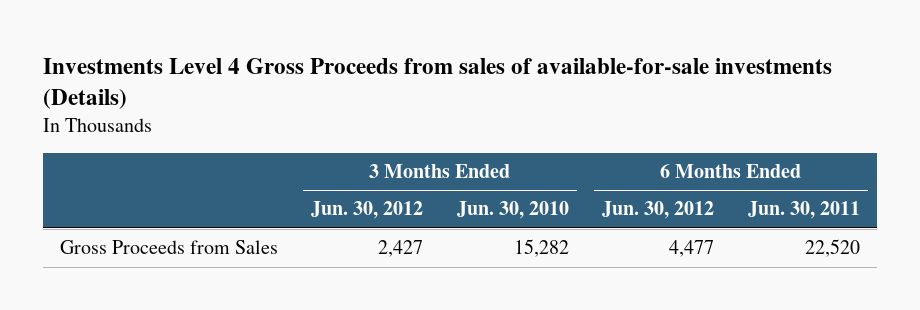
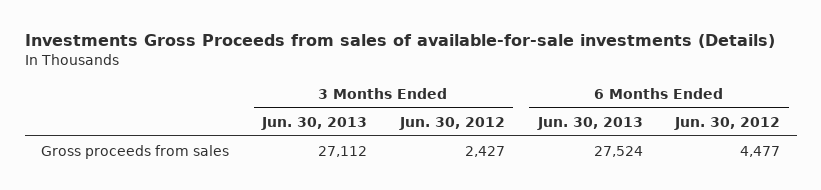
[43,58,833,110] Investments Level 4 Gross Proceeds from sales of available-for-sale investments (Details) -> [24,34,775,49] Investments Gross Proceeds from sales of available-for-sale investments (Details)
[456,201,569,220] Jun. 30, 2010 -> none
[747,201,860,220] Jun. 30, 2011 -> none
none -> [260,116,367,130] Jun. 30, 2013
none -> [536,116,643,130] Jun. 30, 2013
[59,240,278,255] Gross Proceeds from Sales -> [40,145,229,160] Gross proceeds from sales

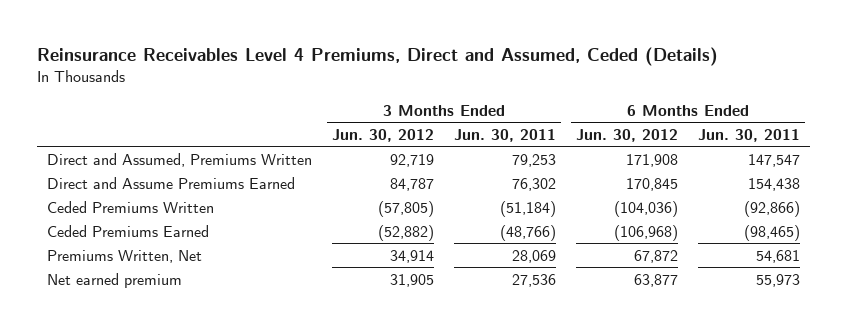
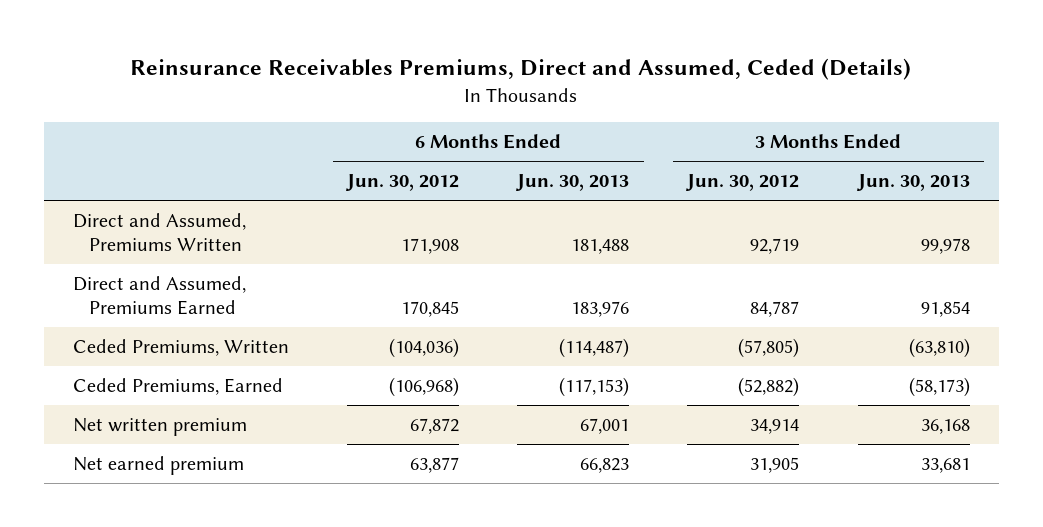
[37,47,719,67] Reinsurance Receivables Level 4 Premiums, Direct and Assumed, Ceded (Details) -> [130,58,912,81] Reinsurance Receivables Premiums, Direct and Assumed, Ceded (Details)
[453,128,556,142] Jun. 30, 2011 -> none
[697,128,800,142] Jun. 30, 2011 -> none
none -> [515,174,630,192] Jun. 30, 2013
none -> [855,174,970,192] Jun. 30, 2013
[47,176,296,189] Direct and Assume Premiums Earned -> [73,276,247,315] Direct and Assumed, Premiums Earned
[47,200,215,213] Ceded Premiums Written -> [73,339,290,357] Ceded Premiums, Written
[47,224,210,237] Ceded Premiums Earned -> [73,378,284,396] Ceded Premiums, Earned
[47,249,203,263] Premiums Written, Net -> [73,418,248,437] Net written premium

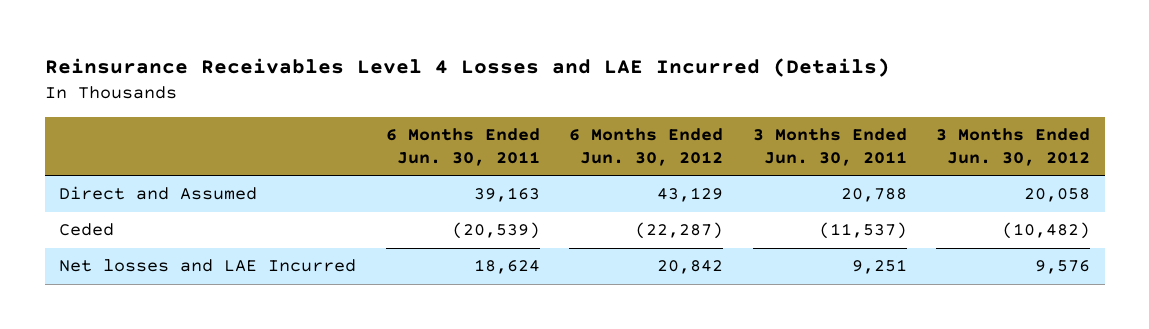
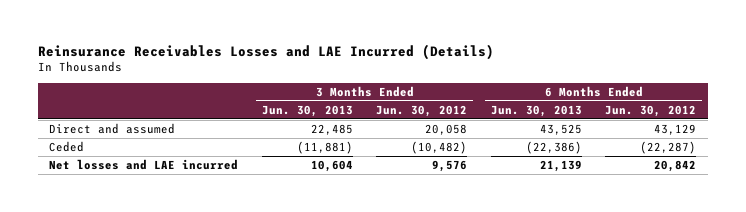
[44,58,890,78] Reinsurance Receivables Level 4 Losses and LAE Incurred (Details) -> [37,43,494,60] Reinsurance Receivables Losses and LAE Incurred (Details)
[385,128,540,166] 6 Months Ended Jun. 30, 2011 -> none
[752,128,907,166] 3 Months Ended Jun. 30, 2011 -> none
none -> [261,104,353,117] Jun. 30, 2013
none -> [490,104,582,117] Jun. 30, 2013
[59,186,258,201] Direct and Assumed -> [49,122,176,134] Direct and assumed
[59,259,357,273] Net losses and LAE Incurred -> [49,158,239,170] Net losses and LAE incurred

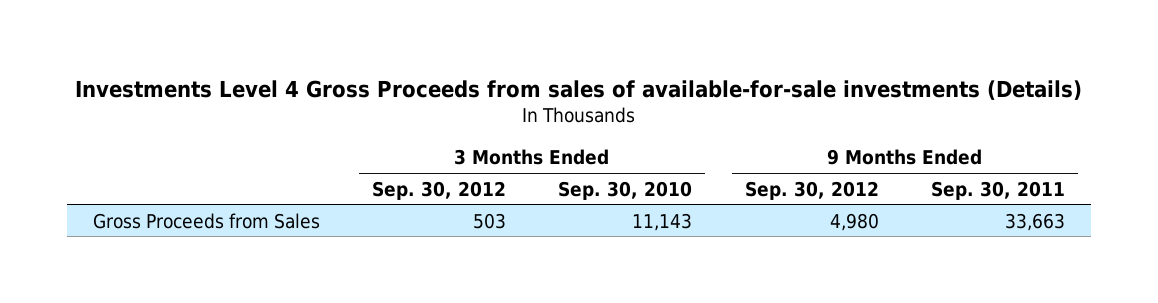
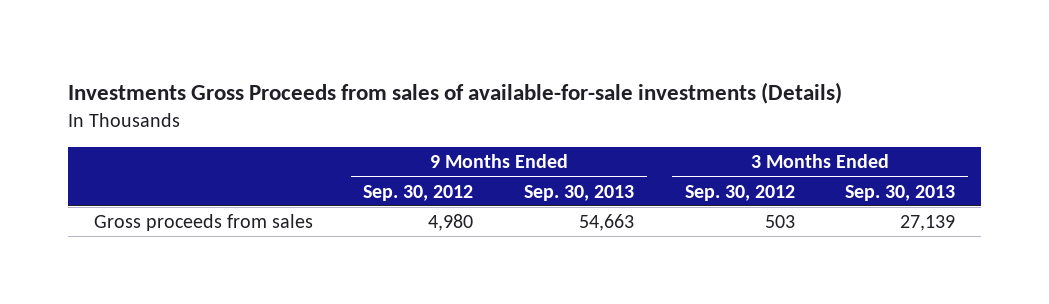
[74,79,1082,100] Investments Level 4 Gross Proceeds from sales of available-for-sale investments (Details) -> [68,81,843,104] Investments Gross Proceeds from sales of available-for-sale investments (Details)
[558,180,693,200] Sep. 30, 2010 -> none
[930,180,1065,200] Sep. 30, 2011 -> none
none -> [524,184,635,201] Sep. 30, 2013
none -> [845,184,956,201] Sep. 30, 2013
[92,212,320,229] Gross Proceeds from Sales -> [93,214,313,232] Gross proceeds from sales

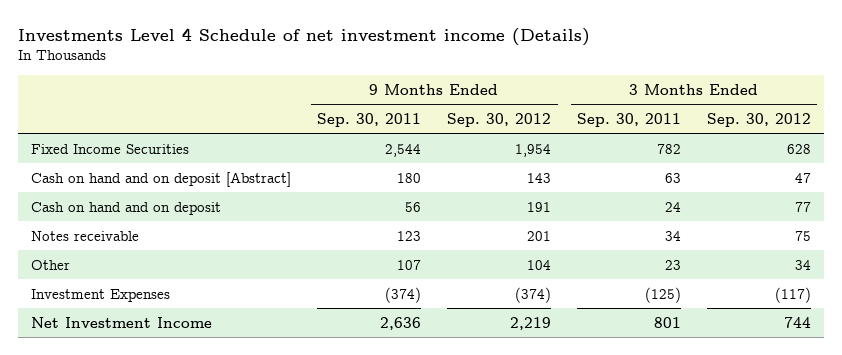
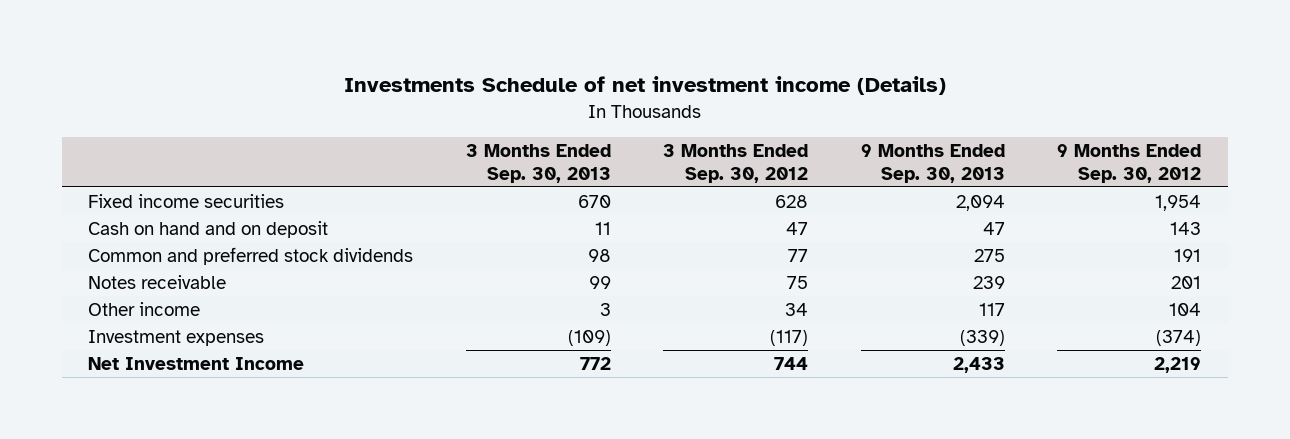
[18,27,591,46] Investments Level 4 Schedule of net investment income (Details) -> [343,75,946,95] Investments Schedule of net investment income (Details)
[317,112,422,127] Sep. 30, 2011 -> none
[577,112,682,127] Sep. 30, 2011 -> none
none -> [465,143,611,183] 3 Months Ended Sep. 30, 2013
none -> [860,143,1005,183] 9 Months Ended Sep. 30, 2013
[31,143,190,154] Fixed Income Securities -> [88,194,285,209] Fixed income securities
[31,171,292,187] Cash on hand and on deposit [Abstract] -> [88,221,329,239] Cash on hand and on deposit
[31,201,222,215] Cash on hand and on deposit -> [88,247,414,266] Common and preferred stock dividends
[31,259,71,270] Other -> [88,302,201,317] Other income
[31,288,171,302] Investment Expenses -> [88,330,265,347] Investment expenses

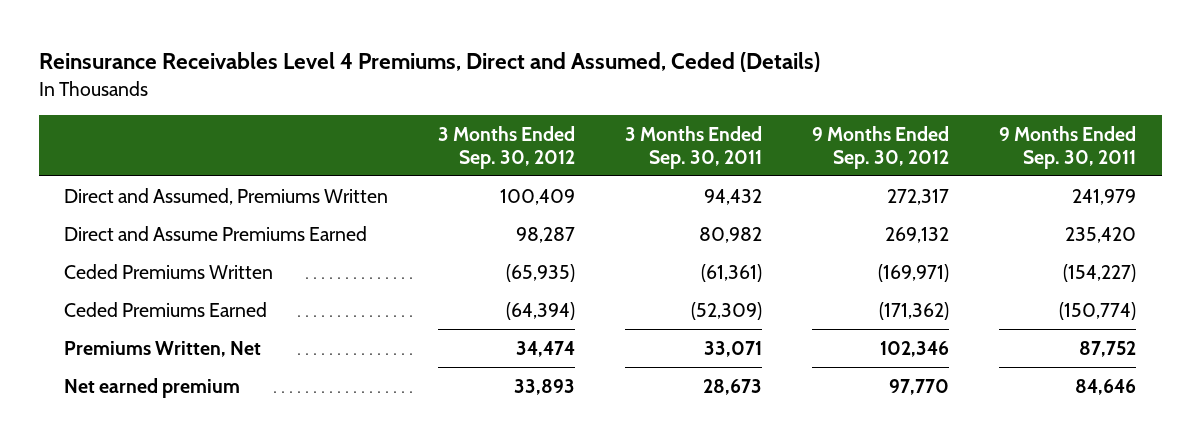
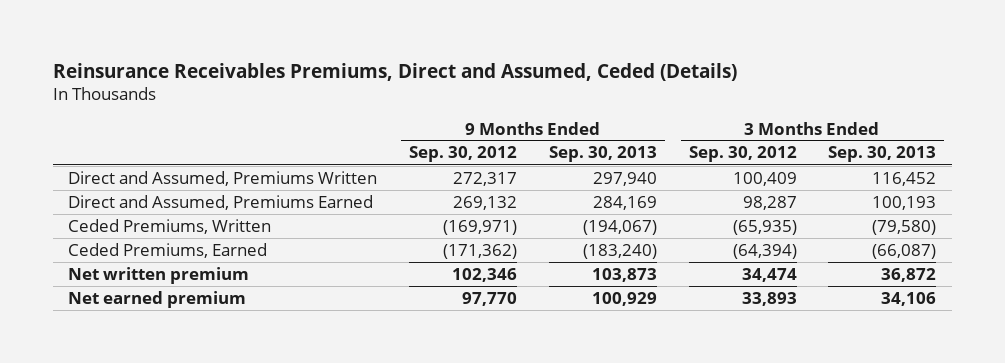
[38,52,820,73] Reinsurance Receivables Level 4 Premiums, Direct and Assumed, Ceded (Details) -> [52,63,737,82] Reinsurance Receivables Premiums, Direct and Assumed, Ceded (Details)
[625,125,763,169] 3 Months Ended Sep. 30, 2011 -> none
[999,125,1137,169] 9 Months Ended Sep. 30, 2011 -> none
none -> [548,146,657,163] Sep. 30, 2013
none -> [828,146,937,163] Sep. 30, 2013
[63,225,367,241] Direct and Assume Premiums Earned -> [68,194,374,210] Direct and Assumed, Premiums Earned
[63,263,273,279] Ceded Premiums Written -> [68,218,272,234] Ceded Premiums, Written
[63,301,267,317] Ceded Premiums Earned -> [68,242,268,258] Ceded Premiums, Earned
[63,340,261,357] Premiums Written, Net -> [68,266,250,284] Net written premium

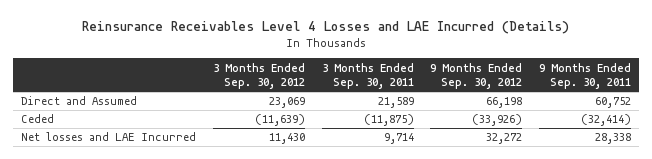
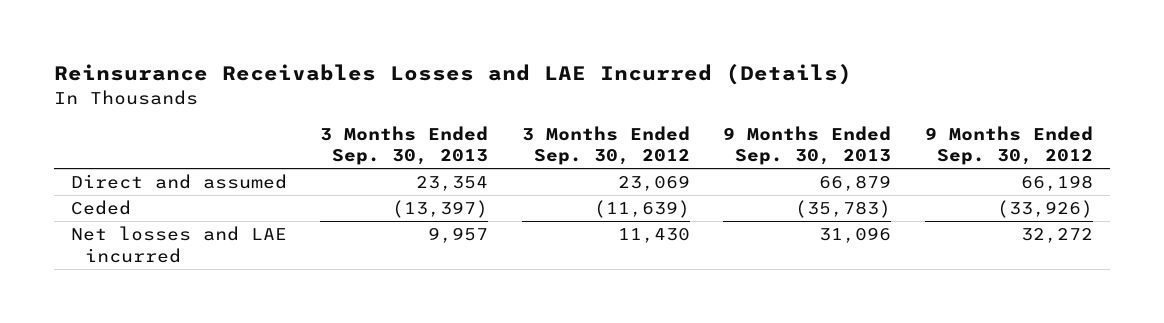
[82,21,570,35] Reinsurance Receivables Level 4 Losses and LAE Incurred (Details) -> [53,64,852,86] Reinsurance Receivables Losses and LAE Incurred (Details)
[321,62,414,90] 3 Months Ended Sep. 30, 2011 -> none
[538,62,631,90] 9 Months Ended Sep. 30, 2011 -> none
none -> [320,125,489,166] 3 Months Ended Sep. 30, 2013
none -> [723,125,892,166] 9 Months Ended Sep. 30, 2013
[21,96,138,106] Direct and Assumed -> [70,174,287,190] Direct and assumed
[21,132,197,142] Net losses and LAE Incurred -> [70,226,287,263] Net losses and LAE incurred

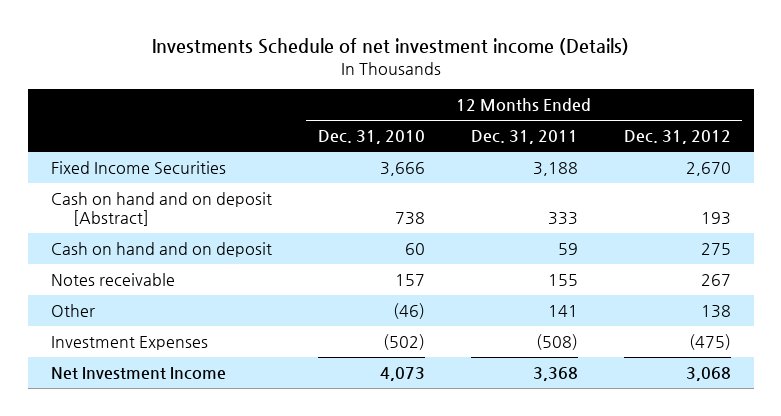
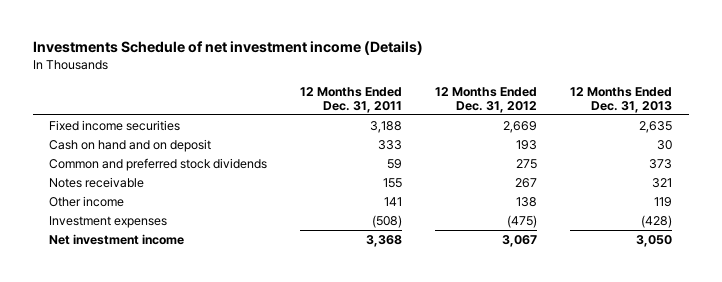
[317,130,425,145] Dec. 31, 2010 -> none
none -> [570,86,673,113] 12 Months Ended Dec. 31, 2013
[50,160,226,174] Fixed Income Securities -> [49,119,181,131] Fixed income securities
[685,161,731,176] 2,670 -> [503,120,538,133] 2,669
[50,191,272,227] Cash on hand and on deposit [Abstract] -> [49,138,212,152] Cash on hand and on deposit
[50,241,272,257] Cash on hand and on deposit -> [49,157,268,171] Common and preferred stock dividends
[50,303,95,317] Other -> [49,195,125,207] Other income
[50,335,208,350] Investment Expenses -> [49,215,168,228] Investment expenses
[50,366,226,380] Net Investment Income -> [49,233,185,245] Net investment income
[685,366,731,381] 3,068 -> [502,234,538,247] 3,067

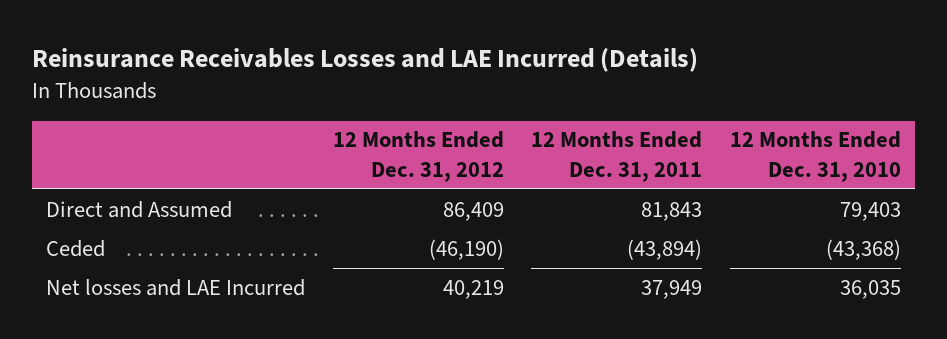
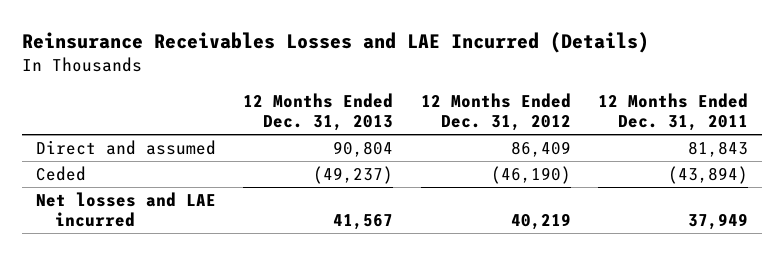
[729,131,901,182] 12 Months Ended Dec. 31, 2010 -> none
none -> [243,92,394,132] 12 Months Ended Dec. 31, 2013
[46,200,233,218] Direct and Assumed -> [35,139,216,155] Direct and assumed
[46,278,306,296] Net losses and LAE Incurred -> [35,191,216,228] Net losses and LAE incurred

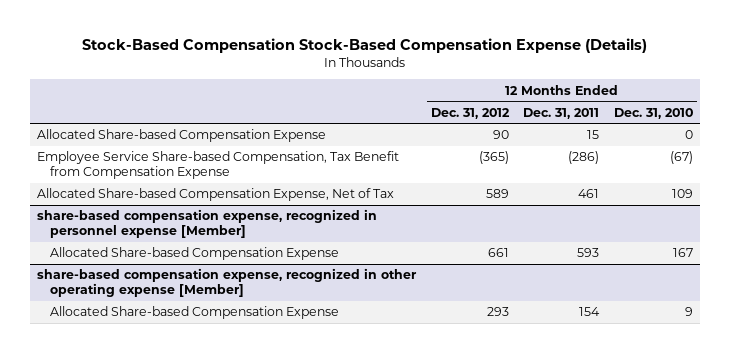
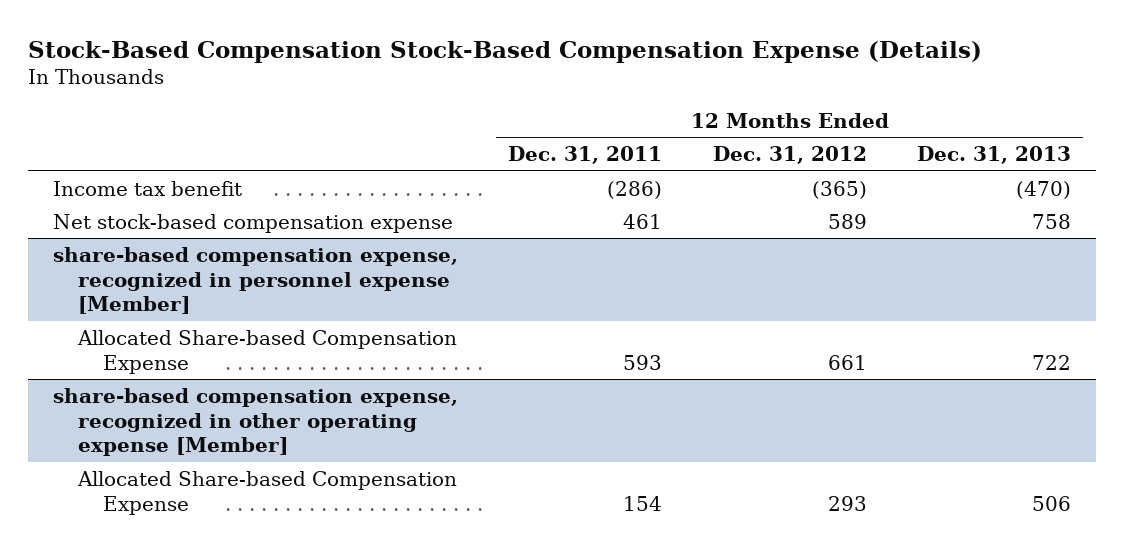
[613,107,693,119] Dec. 31, 2010 -> none
none -> [916,146,1071,165] Dec. 31, 2013
[37,129,327,143] Allocated Share-based Compensation Expense -> none
[37,151,400,180] Employee Service Share-based Compensation, Tax Benefit from Compensation Expense -> [52,180,242,196] Income tax benefit
[37,188,395,202] Allocated Share-based Compensation Expense, Net of Tax -> [52,213,453,233] Net stock-based compensation expense

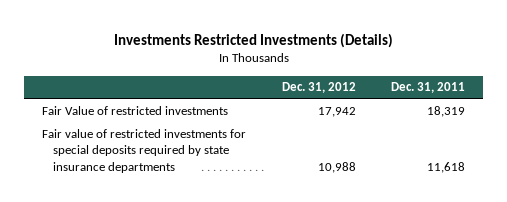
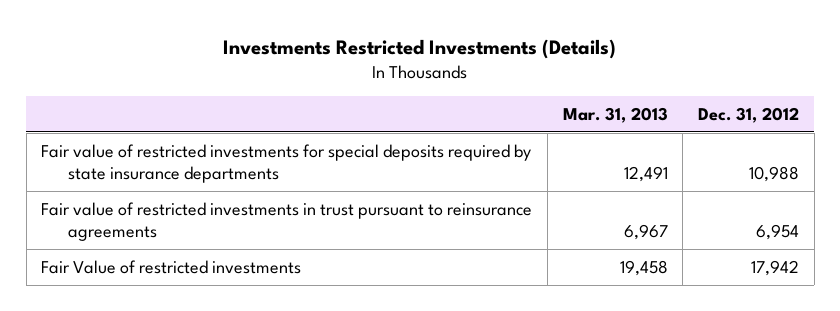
[390,82,465,94] Dec. 31, 2011 -> none
none -> [562,106,668,123] Mar. 31, 2013
none -> [41,201,533,242] Fair value of restricted investments in trust pursuant to reinsurance agreements
[42,105,229,115] Fair Value of restricted investments -> [41,259,302,274] Fair Value of restricted investments

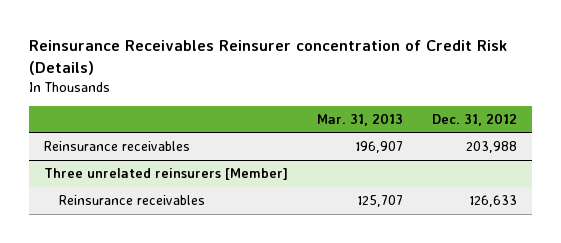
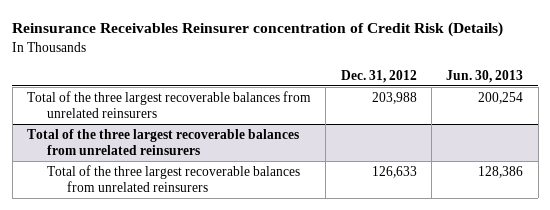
[317,112,404,126] Mar. 31, 2013 -> none
none -> [446,69,524,83] Jun. 30, 2013
[43,168,288,181] Three unrelated reinsurers [Member] -> none
[43,141,190,152] Reinsurance receivables -> [26,90,311,119] Total of the three largest recoverable balances from unrelated reinsurers
none -> [26,128,299,156] Total of the three largest recoverable balances from unrelated reinsurers
[58,195,205,206] Reinsurance receivables -> [46,164,300,193] Total of the three largest recoverable balances from unrelated reinsurers

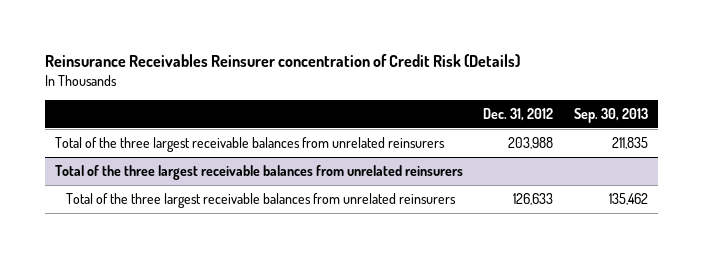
[446,69,524,83] Jun. 30, 2013 -> none
none -> [573,107,648,123] Sep. 30, 2013
[26,90,311,119] Total of the three largest recoverable balances from unrelated reinsurers -> [55,137,446,153] Total of the three largest receivable balances from unrelated reinsurers
[26,128,299,156] Total of the three largest recoverable balances from unrelated reinsurers -> [55,165,464,181] Total of the three largest receivable balances from unrelated reinsurers
[46,164,300,193] Total of the three largest recoverable balances from unrelated reinsurers -> [65,193,456,209] Total of the three largest receivable balances from unrelated reinsurers

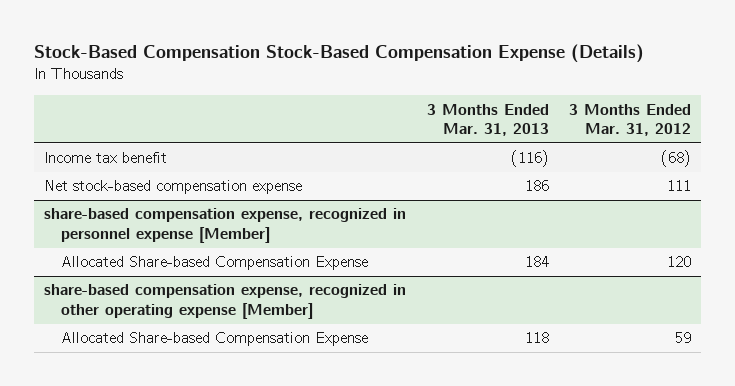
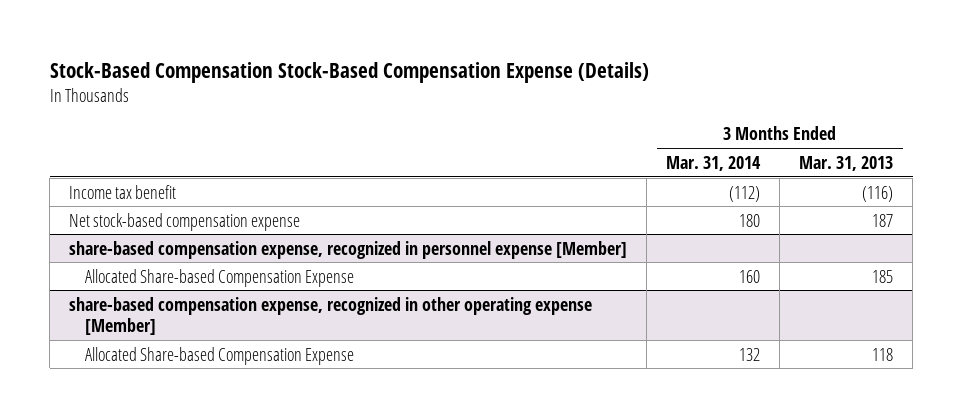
[568,103,691,137] 3 Months Ended Mar. 31, 2012 -> none
none -> [666,155,762,171] Mar. 31, 2014
[524,180,549,192] 186 -> [872,213,894,227] 187
[524,256,549,268] 184 -> [872,269,894,283] 185

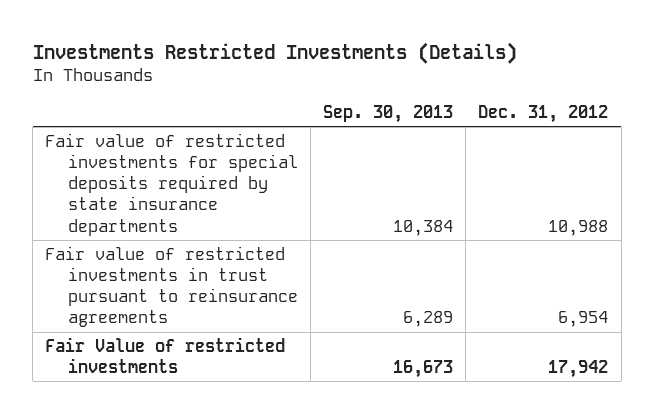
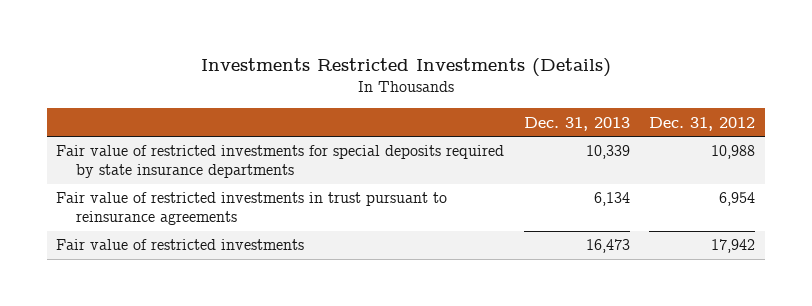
[323,104,454,123] Sep. 30, 2013 -> none
none -> [523,116,630,131] Dec. 31, 2013
[45,336,286,374] Fair Value of restricted investments -> [56,239,305,251] Fair value of restricted investments

